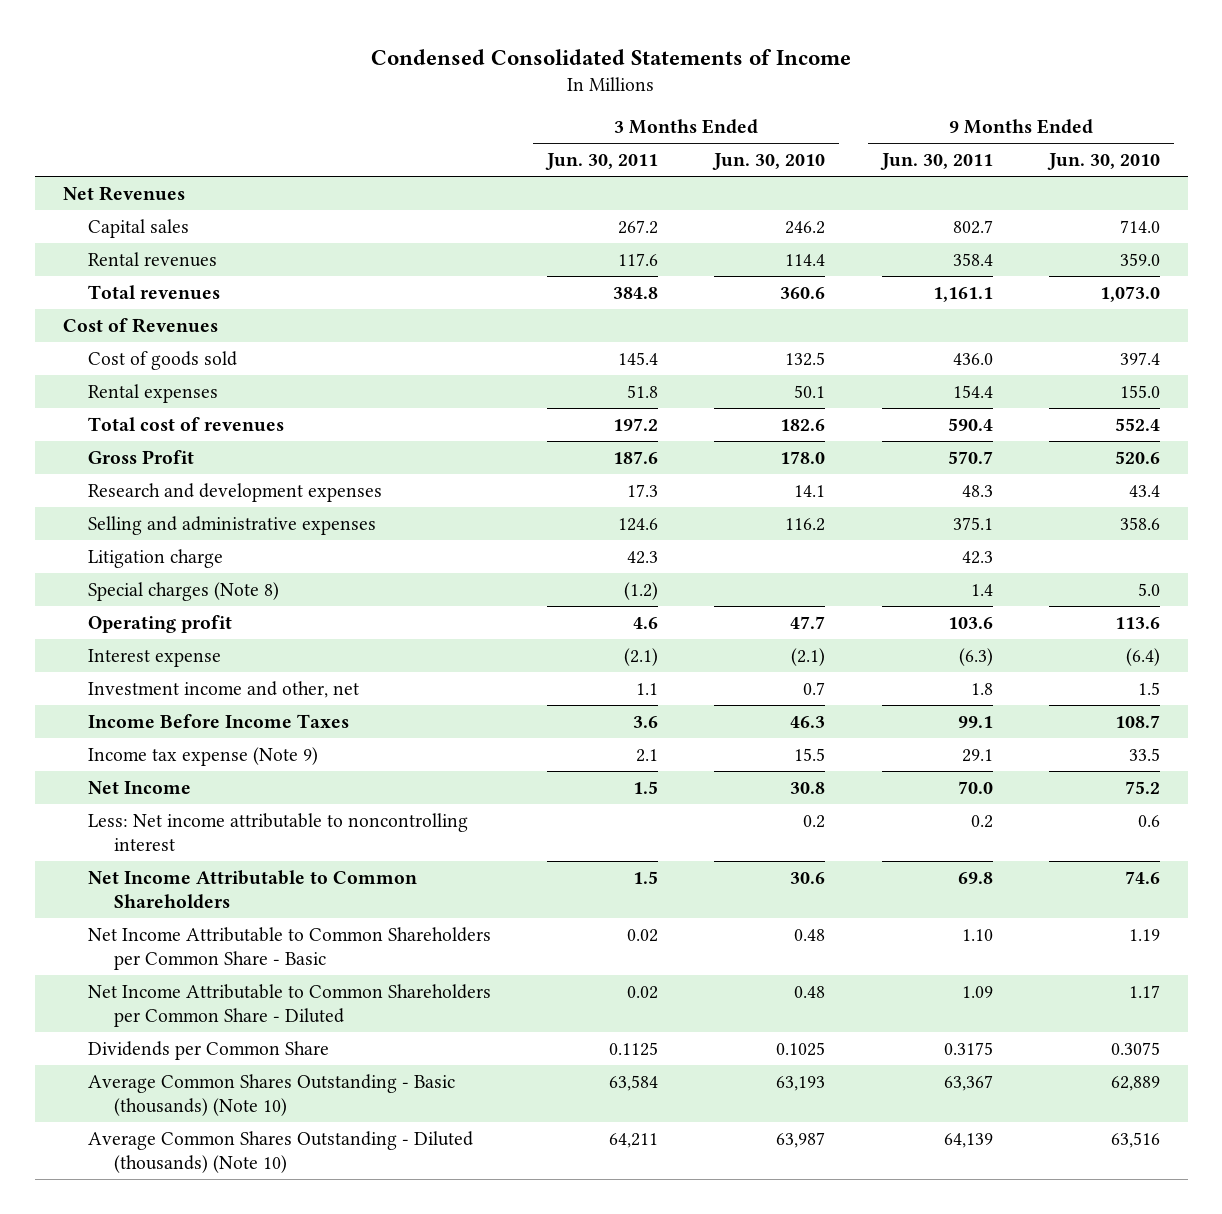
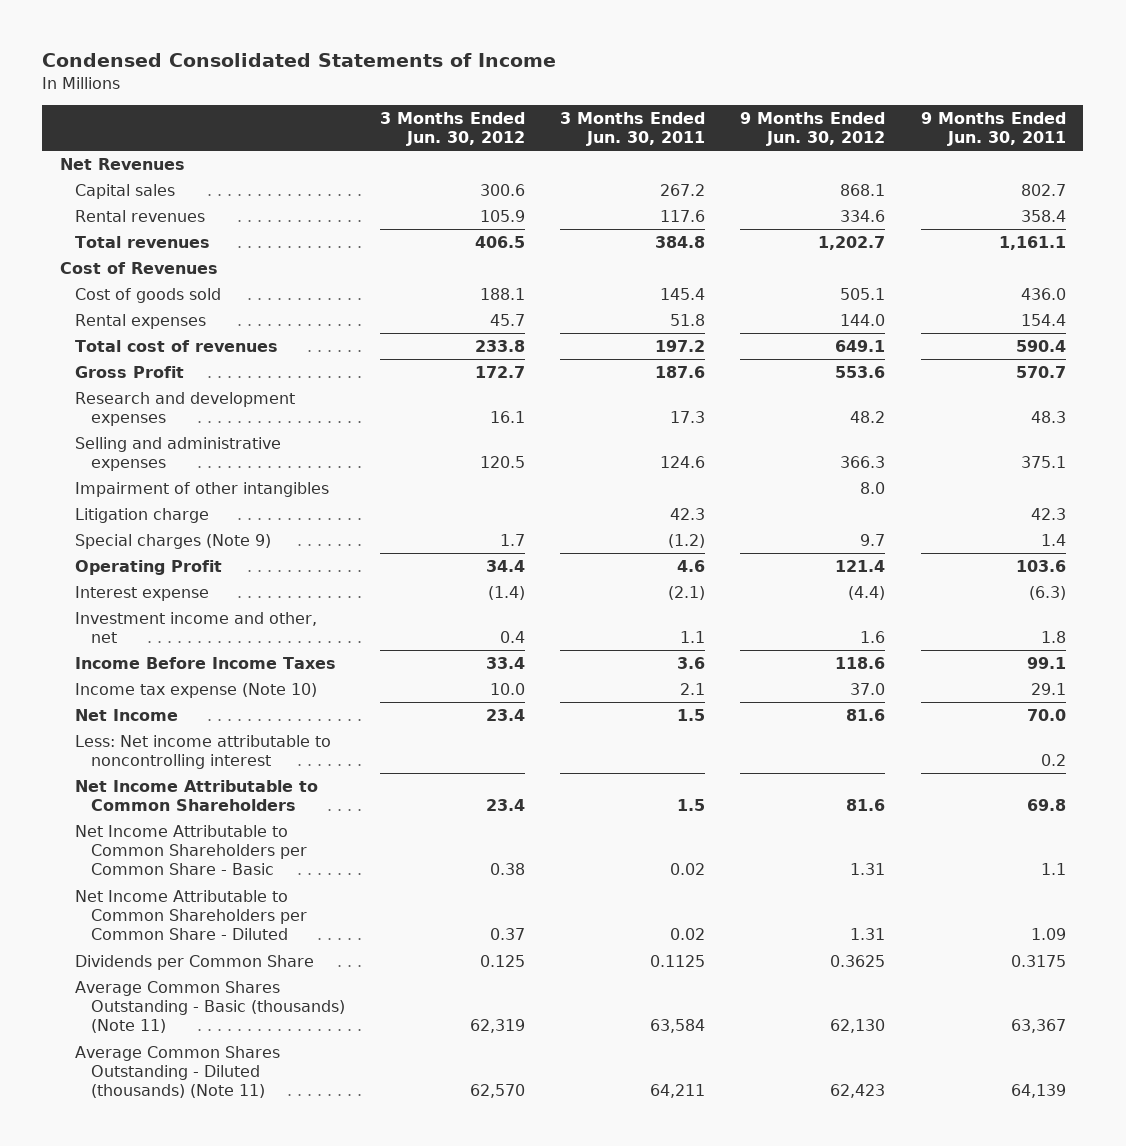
[712,153,826,171] Jun. 30, 2010 -> none
[1046,153,1160,171] Jun. 30, 2010 -> none
none -> [379,111,525,147] 3 Months Ended Jun. 30, 2012
none -> [740,111,886,147] 9 Months Ended Jun. 30, 2012
none -> [75,481,330,497] Impairment of other intangibles
[88,581,280,601] Special charges (Note 8) -> [75,533,272,549] Special charges (Note 9)
[88,614,233,633] Operating profit -> [75,559,223,575] Operating Profit
[88,746,319,766] Income tax expense (Note 9) -> [75,682,318,698] Income tax expense (Note 10)
[961,928,993,941] 1.10 -> [1040,863,1066,876] 1.1
[88,1073,456,1116] Average Common Shares Outstanding - Basic (thousands) (Note 10) -> [75,980,345,1034] Average Common Shares Outstanding - Basic (thousands) (Note 11)
[88,1130,474,1173] Average Common Shares Outstanding - Diluted (thousands) (Note 10) -> [75,1045,281,1099] Average Common Shares Outstanding - Diluted (thousands) (Note 11)

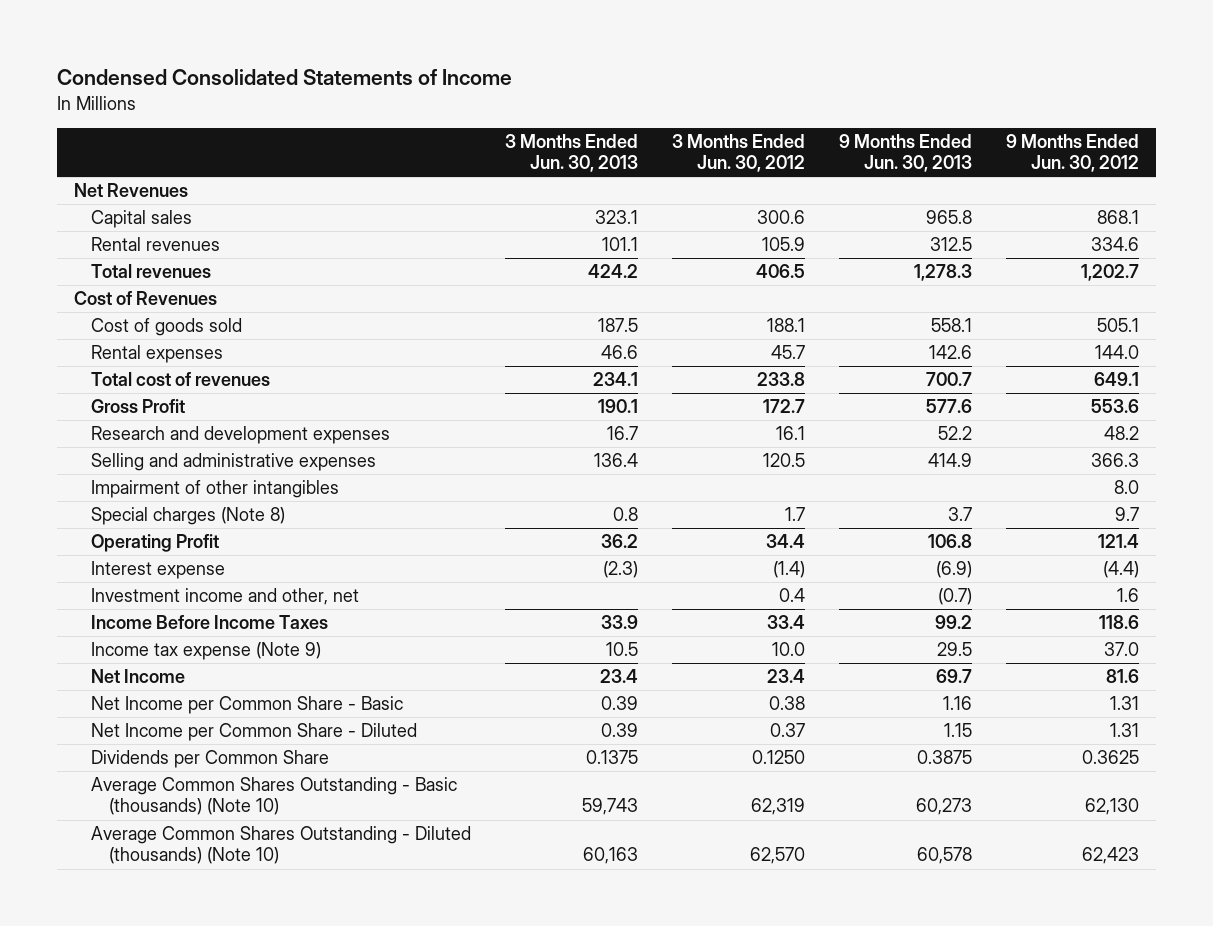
[560,111,706,147] 3 Months Ended Jun. 30, 2011 -> none
[920,111,1066,147] 9 Months Ended Jun. 30, 2011 -> none
none -> [505,134,639,173] 3 Months Ended Jun. 30, 2013
none -> [839,134,973,173] 9 Months Ended Jun. 30, 2013
[75,507,210,523] Litigation charge -> none
[75,533,272,549] Special charges (Note 9) -> [91,507,286,526] Special charges (Note 8)
[75,682,318,698] Income tax expense (Note 10) -> [91,642,322,661] Income tax expense (Note 9)
[75,734,332,770] Less: Net income attributable to noncontrolling interest -> none
[75,779,319,812] Net Income Attributable to Common Shareholders -> none
[75,824,307,876] Net Income Attributable to Common Shareholders per Common Share - Basic -> [91,696,404,715] Net Income per Common Share - Basic
[75,889,307,941] Net Income Attributable to Common Shareholders per Common Share - Diluted -> [91,723,418,742] Net Income per Common Share - Diluted
[479,954,525,967] 0.125 -> [752,750,806,765] 0.1250
[75,980,345,1034] Average Common Shares Outstanding - Basic (thousands) (Note 11) -> [91,777,458,816] Average Common Shares Outstanding - Basic (thousands) (Note 10)
[75,1045,281,1099] Average Common Shares Outstanding - Diluted (thousands) (Note 11) -> [91,826,472,865] Average Common Shares Outstanding - Diluted (thousands) (Note 10)

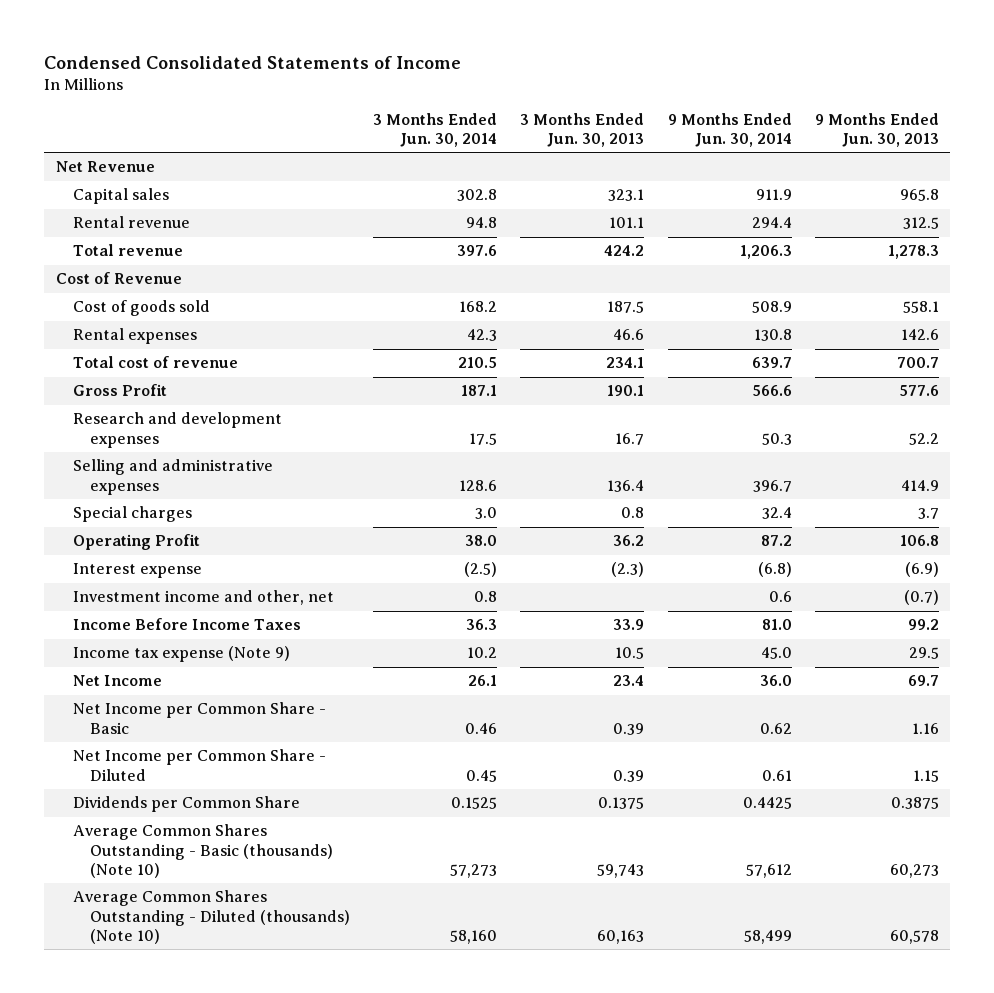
[672,134,806,173] 3 Months Ended Jun. 30, 2012 -> none
[1006,134,1140,173] 9 Months Ended Jun. 30, 2012 -> none
none -> [373,112,498,148] 3 Months Ended Jun. 30, 2014
none -> [667,112,792,148] 9 Months Ended Jun. 30, 2014
[73,183,188,198] Net Revenues -> [55,161,155,173] Net Revenue
[91,237,221,252] Rental revenues -> [72,216,190,229] Rental revenue
[91,264,212,279] Total revenues -> [72,244,183,257] Total revenue
[73,291,217,306] Cost of Revenues -> [55,272,182,285] Cost of Revenue
[91,372,271,387] Total cost of revenues -> [72,356,238,369] Total cost of revenue
[91,480,340,499] Impairment of other intangibles -> none
[91,507,286,526] Special charges (Note 8) -> [72,506,192,523] Special charges

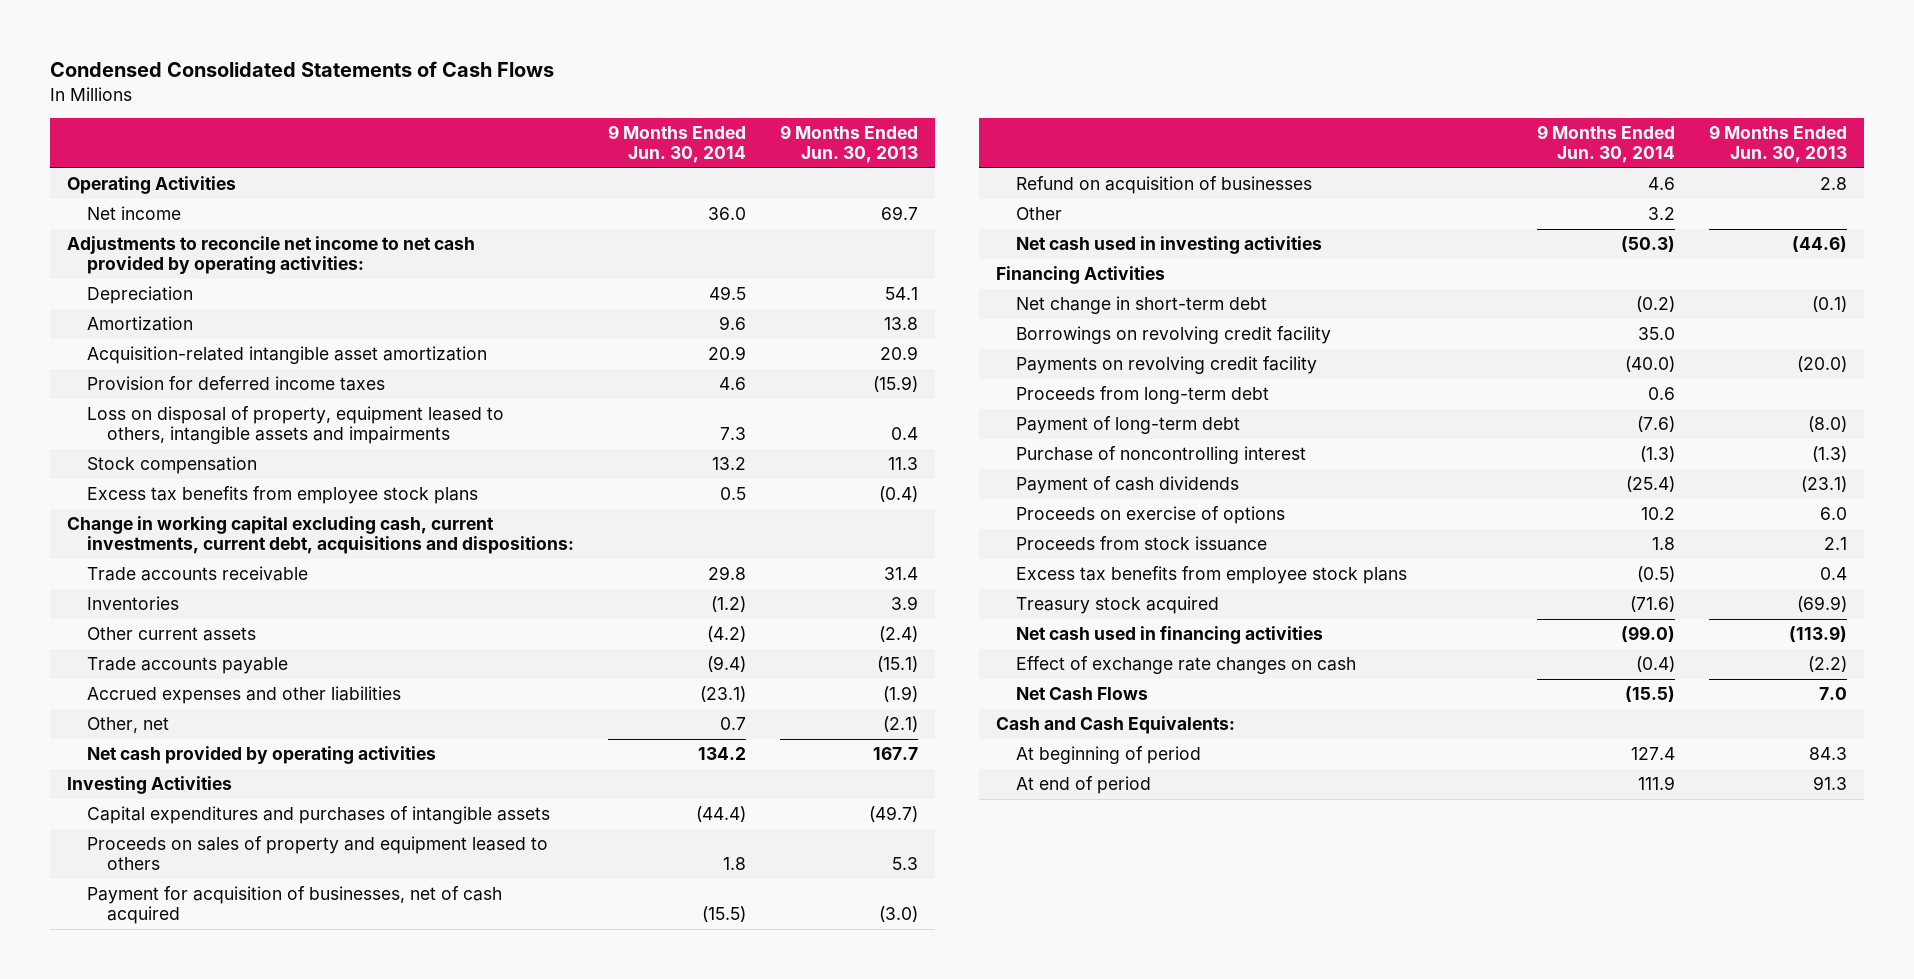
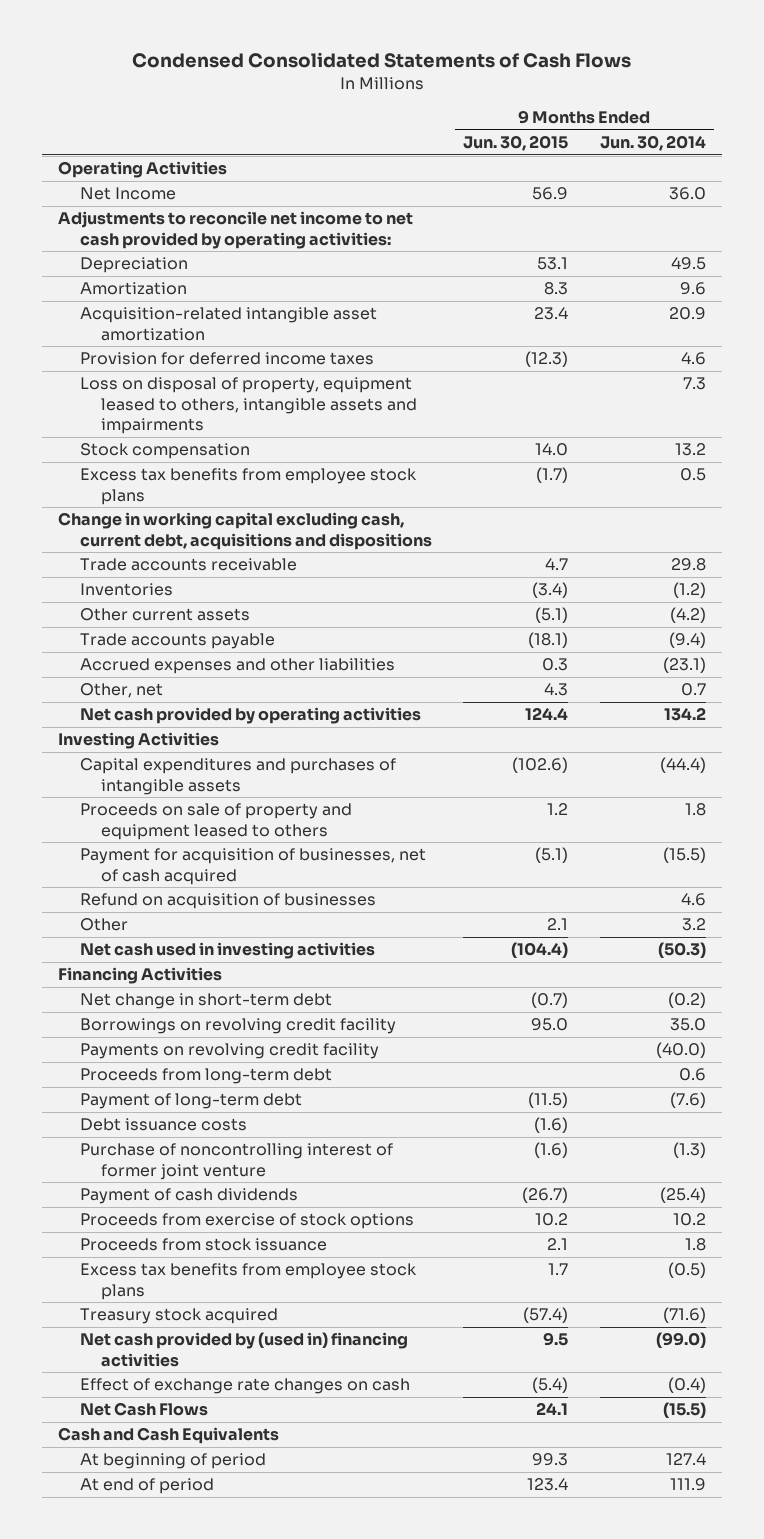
[780,125,919,164] 9 Months Ended Jun. 30, 2013 -> none
none -> [463,134,569,151] Jun. 30, 2015
[87,206,182,221] Net income -> [79,187,176,201] Net Income
[67,516,575,555] Change in working capital excluding cash, current investments, current debt, acquisitions and dispositions: -> [58,512,432,550] Change in working capital excluding cash, current debt, acquisitions and dispositions
[87,836,549,871] Proceeds on sales of property and equipment leased to others -> [79,803,352,840] Proceeds on sale of property and equipment leased to others
none -> [79,1118,247,1132] Debt issuance costs
[1015,446,1306,465] Purchase of noncontrolling interest -> [79,1143,393,1180] Purchase of noncontrolling interest of former joint venture
[1015,506,1285,525] Proceeds on exercise of options -> [79,1213,414,1230] Proceeds from exercise of stock options
[1015,626,1323,645] Net cash used in financing activities -> [79,1332,408,1367] Net cash provided by (used in) financing activities
[995,716,1235,735] Cash and Cash Equivalents: -> [58,1427,280,1445] Cash and Cash Equivalents

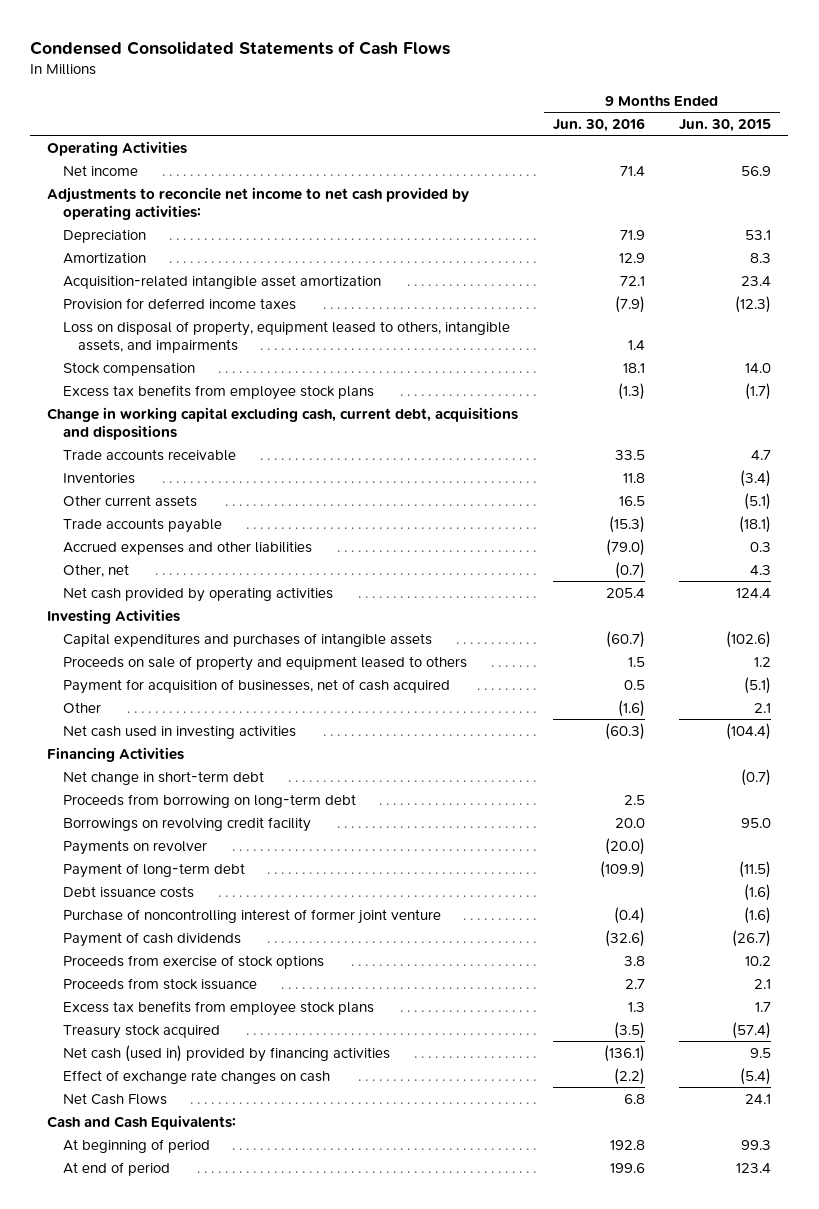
[599,134,706,151] Jun. 30, 2014 -> none
none -> [552,117,645,132] Jun. 30, 2016
[79,187,176,201] Net Income -> [62,164,138,176] Net income
[79,377,417,434] Loss on disposal of property, equipment leased to others, intangible assets and impairments -> [62,320,510,353] Loss on disposal of property, equipment leased to others, intangible assets, and impairments
[79,893,376,910] Refund on acquisition of businesses -> none
none -> [62,793,356,808] Proceeds from borrowing on long-term debt
[79,1068,332,1085] Proceeds from long-term debt -> none
[79,1043,379,1060] Payments on revolving credit facility -> [62,839,207,855] Payments on revolver
[79,1332,408,1367] Net cash provided by (used in) financing activities -> [62,1044,390,1062] Net cash (used in) provided by financing activities
[58,1427,280,1445] Cash and Cash Equivalents -> [47,1114,237,1130] Cash and Cash Equivalents:

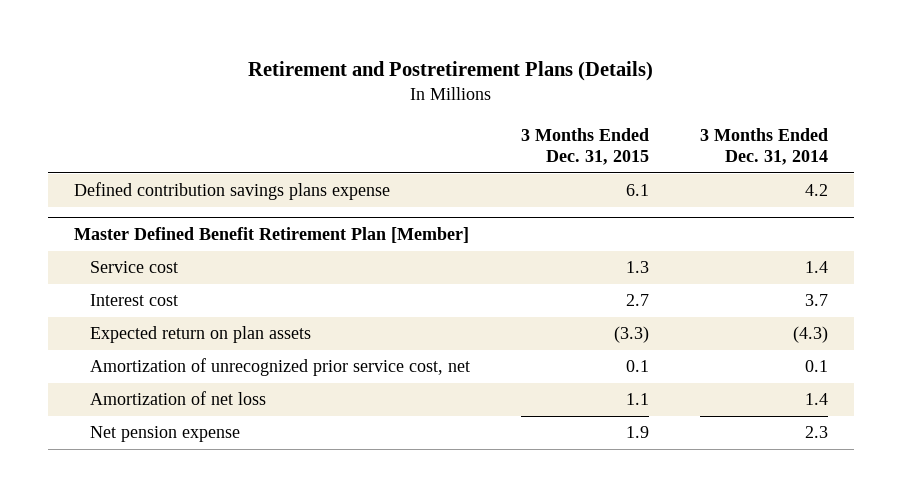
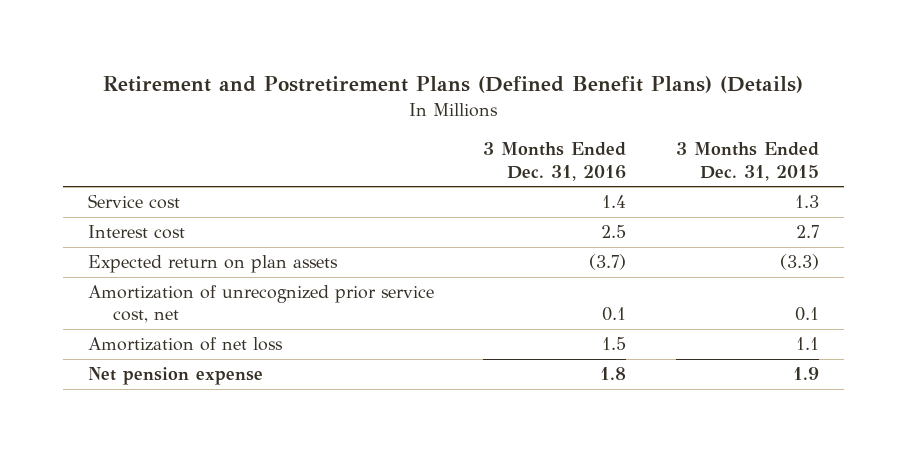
[248,61,654,82] Retirement and Postretirement Plans (Details) -> [103,76,804,94] Retirement and Postretirement Plans (Defined Benefit Plans) (Details)
[700,127,829,165] 3 Months Ended Dec. 31, 2014 -> none
none -> [483,142,627,181] 3 Months Ended Dec. 31, 2016
[74,182,391,201] Defined contribution savings plans expense -> none
[74,226,470,243] Master Defined Benefit Retirement Plan [Member] -> none

